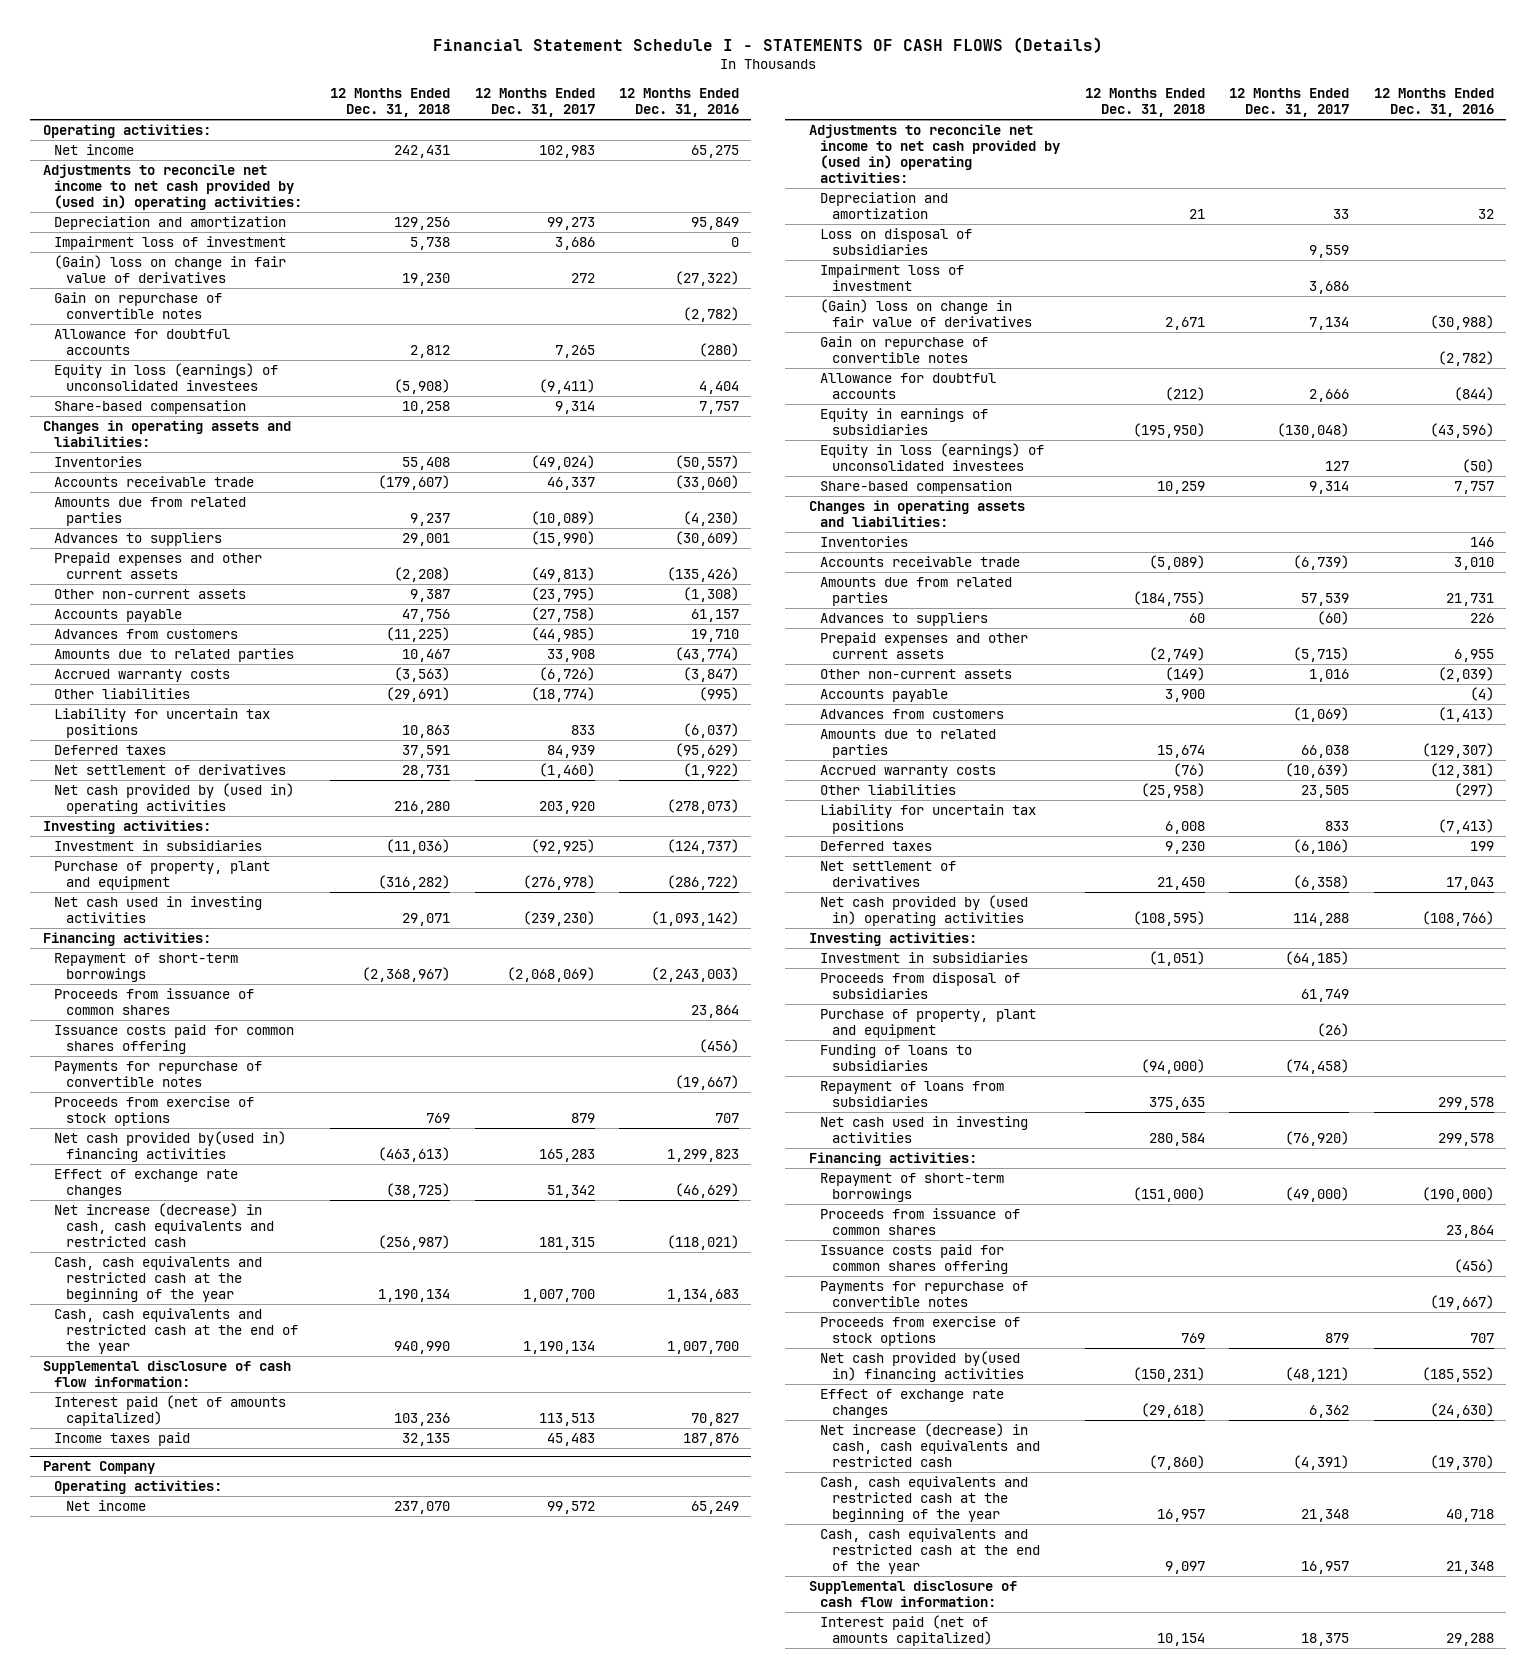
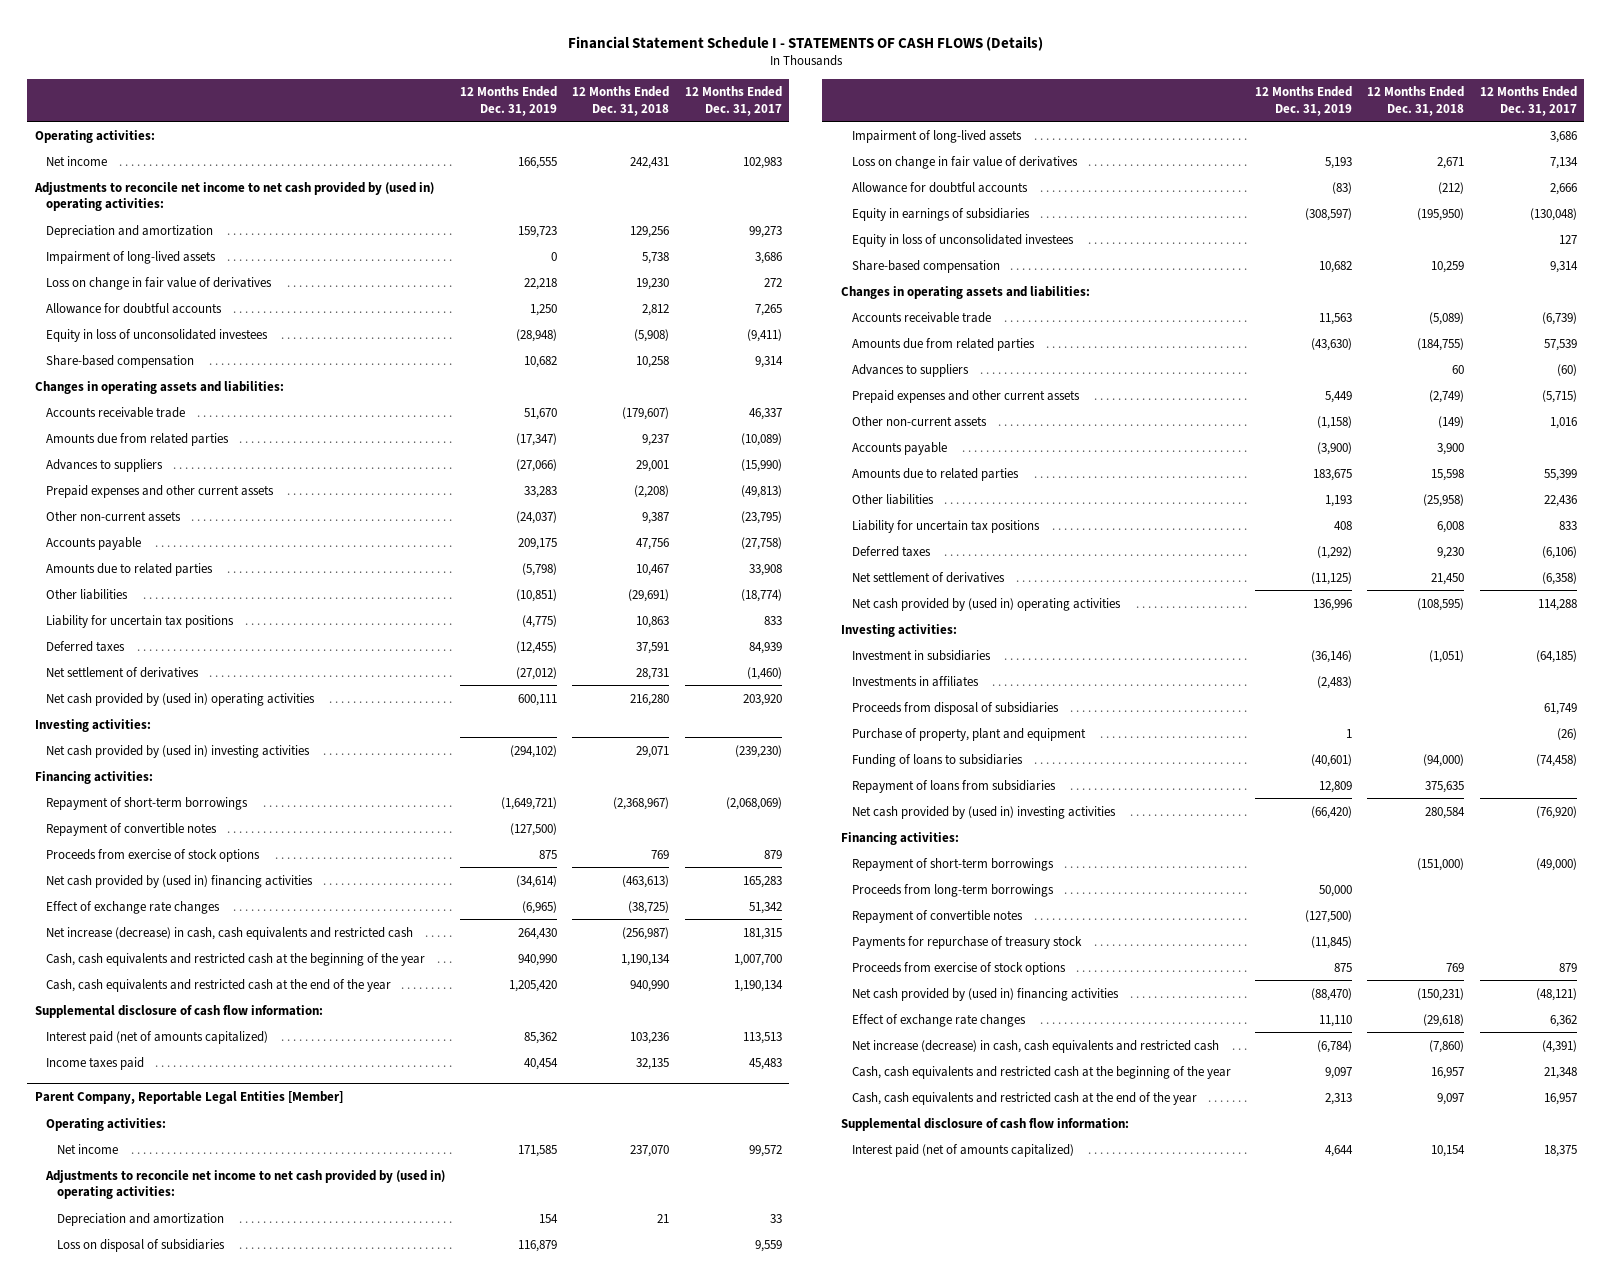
[619,87,740,118] 12 Months Ended Dec. 31, 2016 -> none
none -> [460,86,558,116] 12 Months Ended Dec. 31, 2019
[54,291,223,320] Gain on repurchase of convertible notes -> none
[54,235,287,250] Impairment loss of investment -> [45,250,216,264] Impairment of long-lived assets
[54,254,287,284] (Gain) loss on change in fair value of derivatives -> [45,276,272,290] Loss on change in fair value of derivatives
[54,362,279,392] Equity in loss (earnings) of unconsolidated investees -> [45,328,268,342] Equity in loss of unconsolidated investees
[54,455,143,467] Inventories -> none
[54,628,239,639] Advances from customers -> none
[54,668,231,682] Accrued warranty costs -> none
[54,839,263,851] Investment in subsidiaries -> none
[54,860,271,891] Purchase of property, plant and equipment -> none
[54,895,263,924] Net cash used in investing activities -> [45,744,310,758] Net cash provided by (used in) investing activities
[54,987,255,1016] Proceeds from issuance of common shares -> none
[54,1023,295,1055] Issuance costs paid for common shares offering -> none
[54,1060,263,1088] Payments for repurchase of convertible notes -> [45,822,217,836] Repayment of convertible notes
[54,1130,287,1163] Net cash provided by(used in) financing activities -> [45,874,313,888] Net cash provided by (used in) financing activities
[42,1461,155,1475] Parent Company -> none
none -> [34,1090,343,1104] Parent Company, Reportable Legal Entities [Member]
[820,335,989,364] Gain on repurchase of convertible notes -> none
[820,263,965,292] Impairment loss of investment -> [851,129,1022,143] Impairment of long-lived assets
[820,298,1032,328] (Gain) loss on change in fair value of derivatives -> [851,155,1078,169] Loss on change in fair value of derivatives
[820,442,1045,472] Equity in loss (earnings) of unconsolidated investees -> [851,233,1074,247] Equity in loss of unconsolidated investees
[820,535,909,547] Inventories -> none
[820,708,1005,719] Advances from customers -> none
[820,764,997,778] Accrued warranty costs -> none
[1156,745,1205,759] 15,674 -> [1431,468,1465,481] 15,598
[1301,745,1350,759] 66,038 -> [1543,468,1577,481] 55,399
[1301,784,1350,798] 23,505 -> [1543,494,1577,507] 22,436
none -> [851,675,979,687] Investments in affiliates
[820,1115,1029,1144] Net cash used in investing activities -> [851,805,1116,819] Net cash provided by (used in) investing activities
[820,1207,1021,1236] Proceeds from issuance of common shares -> none
[820,1243,1008,1275] Issuance costs paid for common shares offering -> none
none -> [851,883,1054,897] Proceeds from long-term borrowings
[820,1280,1029,1308] Payments for repurchase of convertible notes -> [851,909,1023,923] Repayment of convertible notes
none -> [851,935,1082,949] Payments for repurchase of treasury stock
[820,1350,1024,1383] Net cash provided by(used in) financing activities -> [851,987,1119,1001] Net cash provided by (used in) financing activities

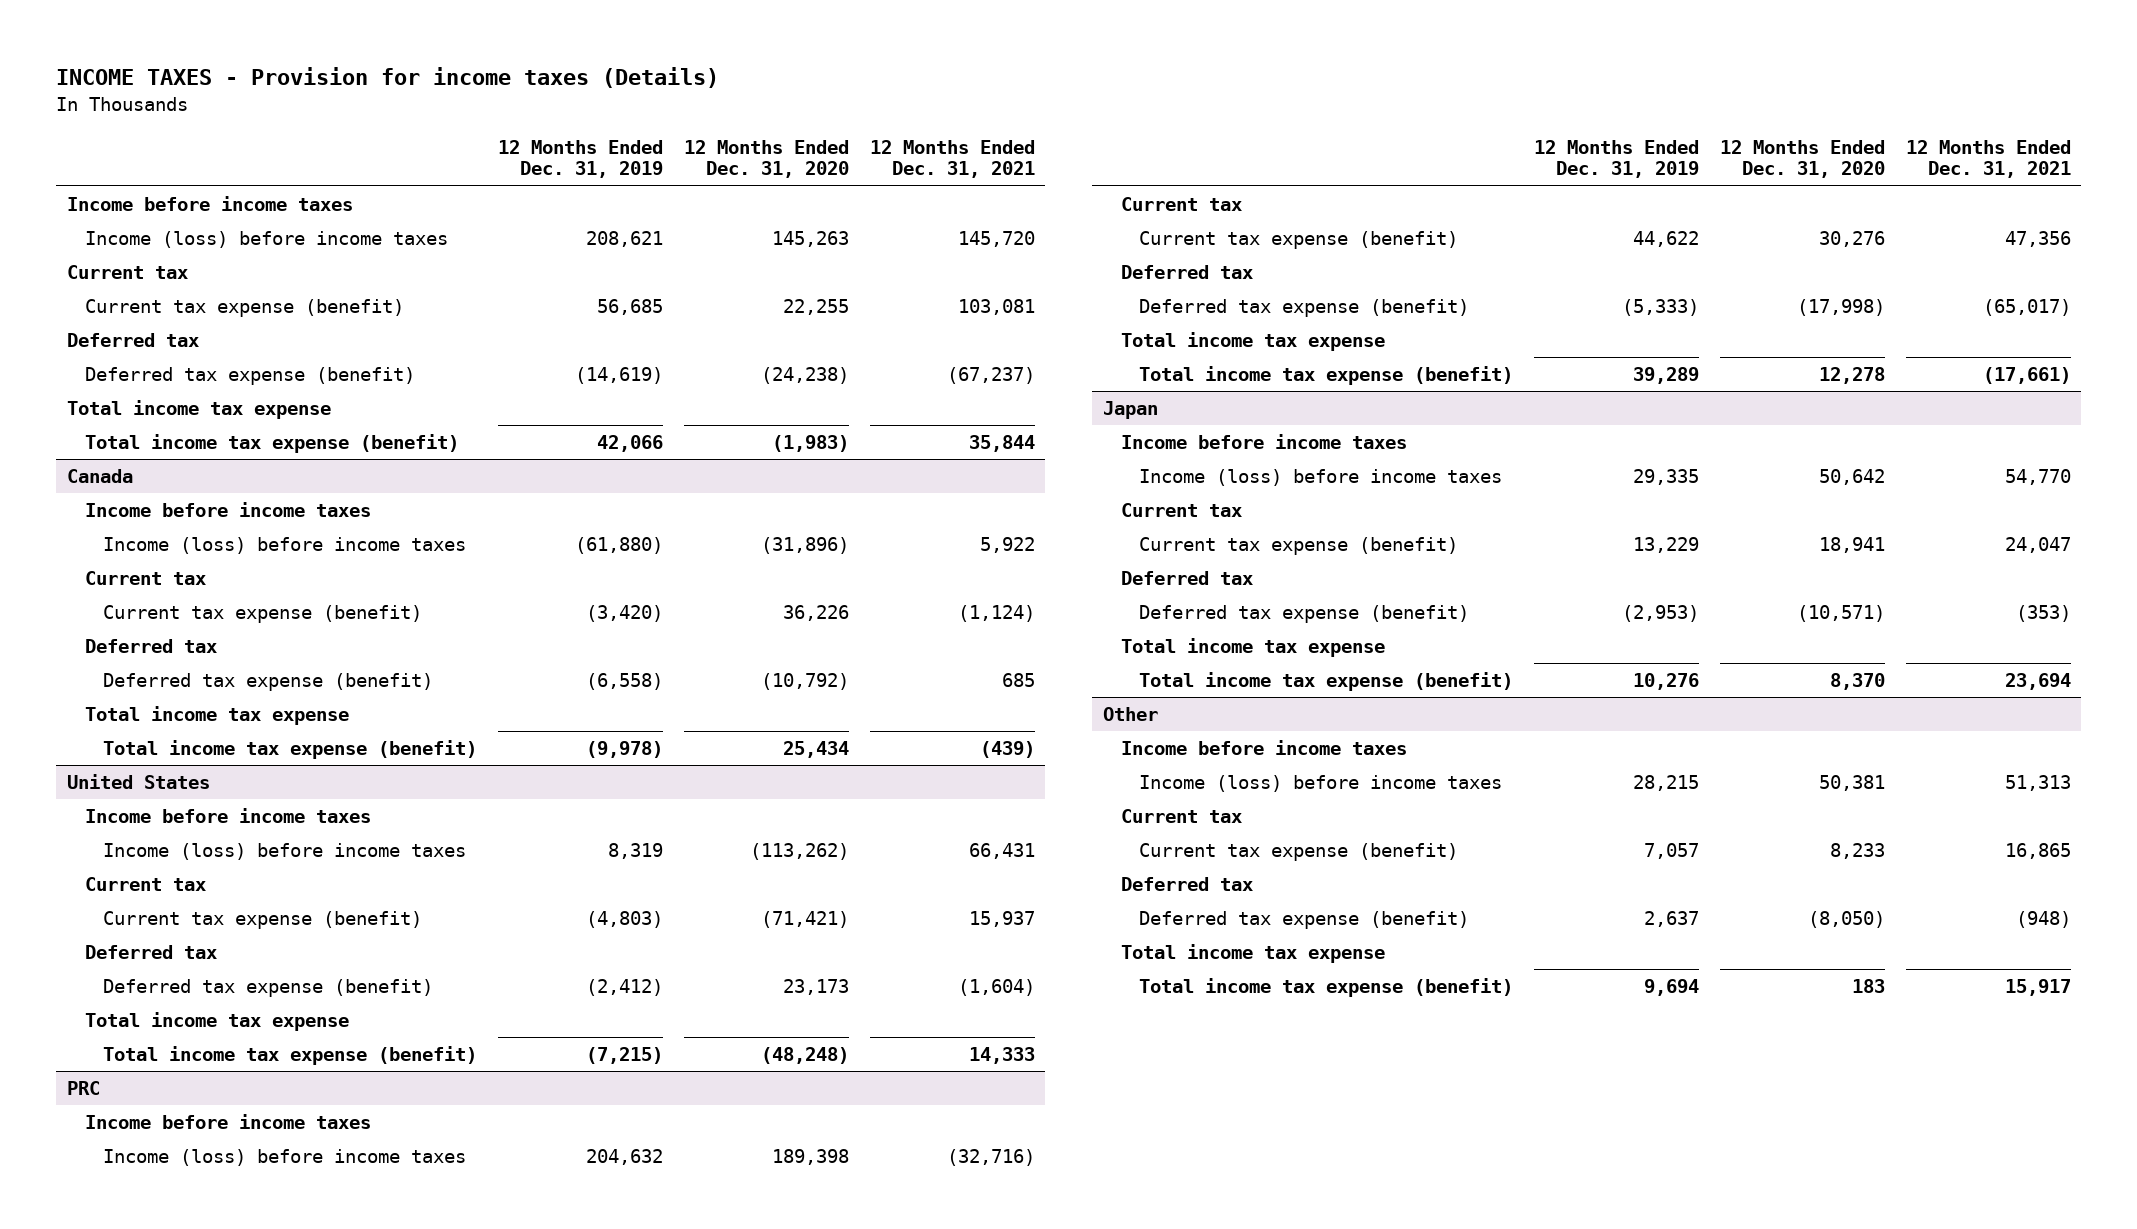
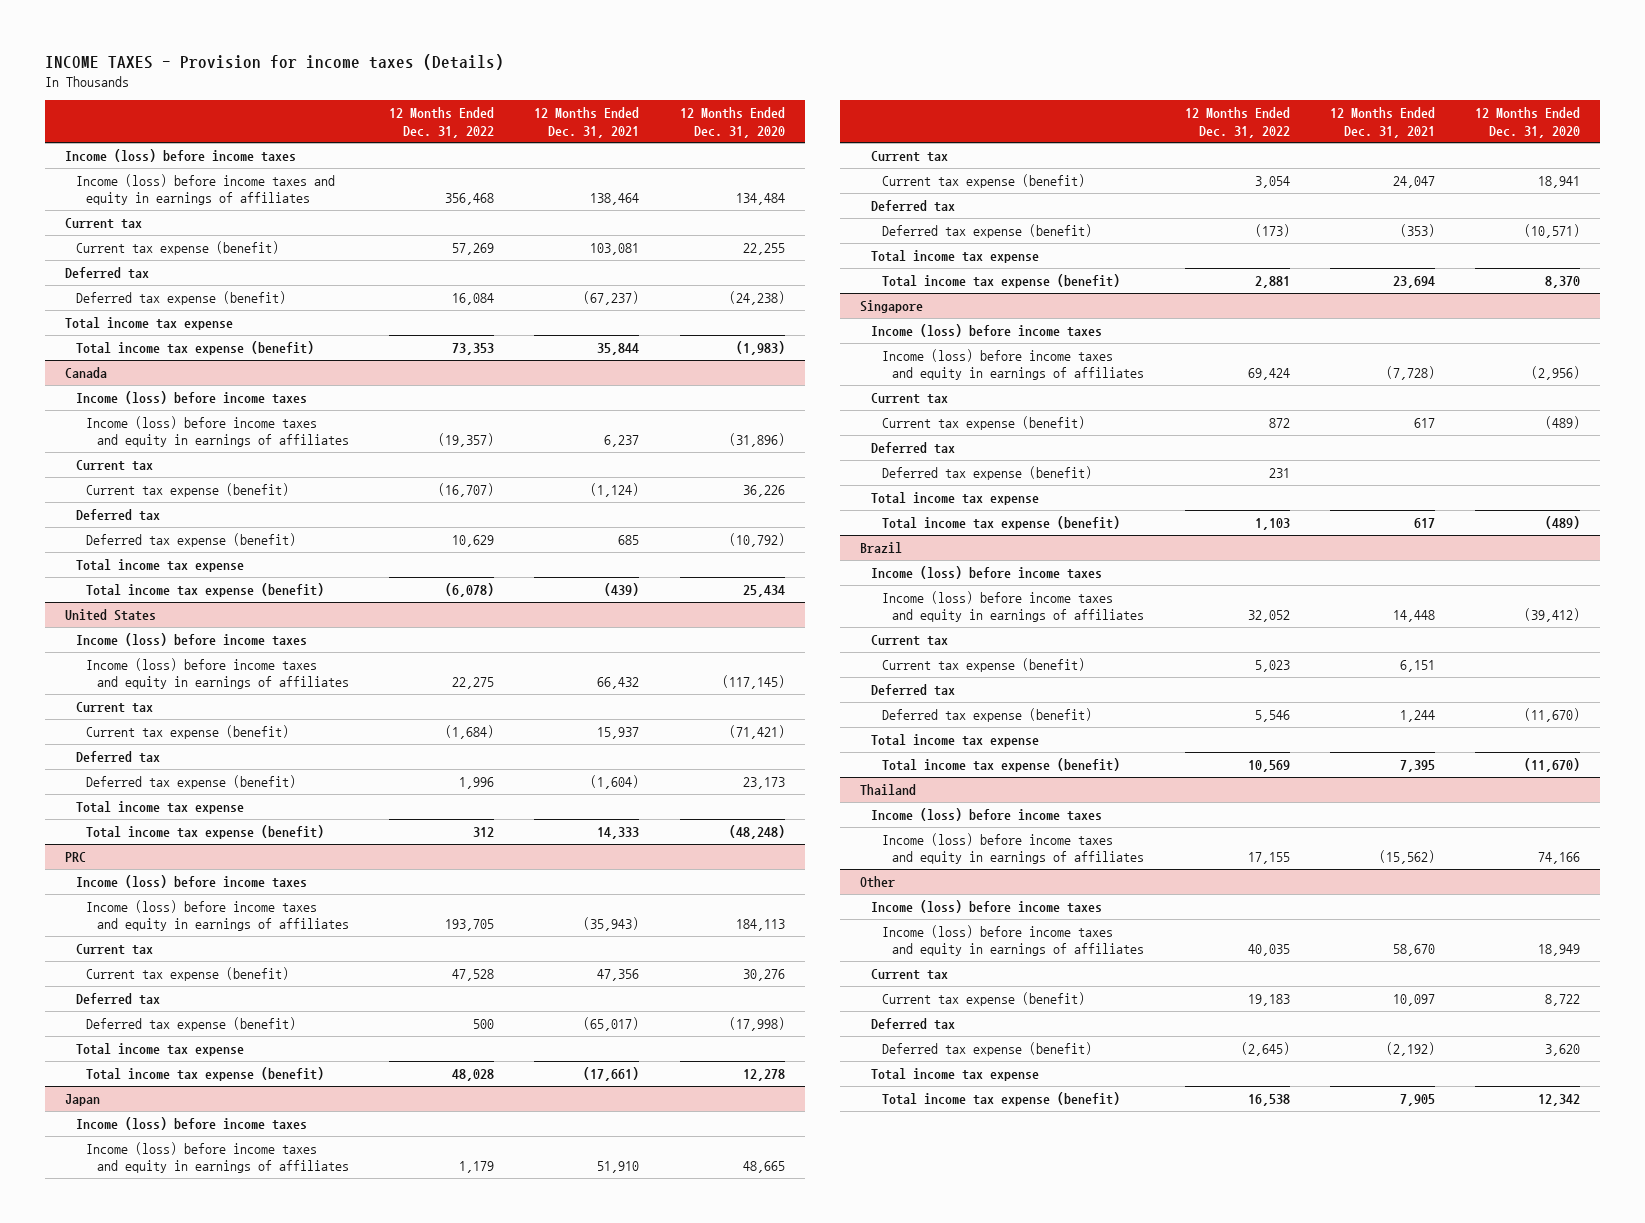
[498,139,664,179] 12 Months Ended Dec. 31, 2019 -> none
none -> [389,107,495,138] 12 Months Ended Dec. 31, 2022
[66,196,353,212] Income before income taxes -> [65,148,297,162] Income (loss) before income taxes
[84,231,448,249] Income (loss) before income taxes -> [75,173,335,206] Income (loss) before income taxes and equity in earnings of affiliates
[771,231,849,248] 145,263 -> [735,193,785,206] 134,484
[957,231,1035,248] 145,720 -> [590,193,640,206] 138,464
[84,502,371,518] Income before income taxes -> [75,390,307,404] Income (loss) before income taxes
[103,537,467,555] Income (loss) before income taxes -> [86,415,349,448] Income (loss) before income taxes and equity in earnings of affiliates
[979,537,1035,554] 5,922 -> [604,435,640,448] 6,237
[84,808,371,824] Income before income taxes -> [75,632,307,646] Income (loss) before income taxes
[103,843,467,861] Income (loss) before income taxes -> [86,657,349,690] Income (loss) before income taxes and equity in earnings of affiliates
[749,843,849,861] (113,262) -> [721,675,785,690] (117,145)
[968,843,1035,860] 66,431 -> [597,677,640,690] 66,432
[84,1114,371,1130] Income before income taxes -> [75,874,307,888] Income (loss) before income taxes
[103,1149,467,1167] Income (loss) before income taxes -> [86,899,349,932] Income (loss) before income taxes and equity in earnings of affiliates
[771,1149,849,1166] 189,398 -> [735,919,785,932] 184,113
[946,1149,1035,1167] (32,716) -> [583,917,640,932] (35,943)
[1120,434,1407,450] Income before income taxes -> [75,1116,307,1130] Income (loss) before income taxes
[1139,469,1503,487] Income (loss) before income taxes -> [86,1141,349,1174] Income (loss) before income taxes and equity in earnings of affiliates
[1818,469,1885,486] 50,642 -> [742,1161,785,1174] 48,665
[2004,469,2071,486] 54,770 -> [597,1161,640,1174] 51,910
none -> [860,299,924,313] Singapore
none -> [871,323,1103,337] Income (loss) before income taxes
none -> [881,348,1145,381] Income (loss) before income taxes and equity in earnings of affiliates
none -> [871,392,949,404] Current tax
none -> [881,415,1085,430] Current tax expense (benefit)
none -> [871,441,956,454] Deferred tax
none -> [881,465,1092,480] Deferred tax expense (benefit)
none -> [871,491,1040,505] Total income tax expense
none -> [881,515,1120,530] Total income tax expense (benefit)
none -> [860,541,903,553] Brazil
none -> [871,565,1103,579] Income (loss) before income taxes
none -> [881,590,1145,623] Income (loss) before income taxes and equity in earnings of affiliates
none -> [871,634,949,646] Current tax
none -> [881,657,1085,672] Current tax expense (benefit)
none -> [871,683,956,696] Deferred tax
none -> [881,707,1092,722] Deferred tax expense (benefit)
none -> [871,733,1040,747] Total income tax expense
none -> [881,757,1120,772] Total income tax expense (benefit)
none -> [860,783,917,795] Thailand
none -> [871,807,1103,821] Income (loss) before income taxes
none -> [881,832,1145,865] Income (loss) before income taxes and equity in earnings of affiliates
[1120,740,1407,756] Income before income taxes -> [871,899,1103,913] Income (loss) before income taxes
[1139,775,1503,793] Income (loss) before income taxes -> [881,924,1145,957] Income (loss) before income taxes and equity in earnings of affiliates
[1818,775,1885,792] 50,381 -> [1538,944,1581,957] 18,949
[2004,775,2071,792] 51,313 -> [1392,944,1435,957] 58,670
[1829,843,1885,860] 8,233 -> [1545,993,1581,1006] 8,722
[2004,843,2071,860] 16,865 -> [1392,993,1435,1006] 10,097
[1807,911,1885,929] (8,050) -> [1545,1043,1581,1056] 3,620
[2015,911,2071,929] (948) -> [1385,1041,1435,1056] (2,192)
[1851,979,1885,994] 183 -> [1538,1093,1581,1106] 12,342
[2004,979,2071,997] 15,917 -> [1399,1093,1435,1106] 7,905

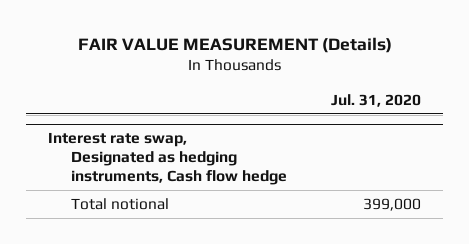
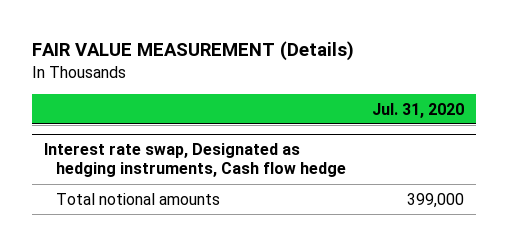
[71,198,170,211] Total notional -> [56,192,221,205] Total notional amounts

